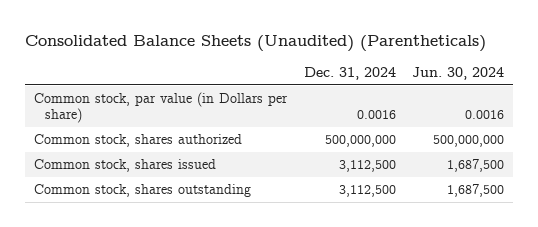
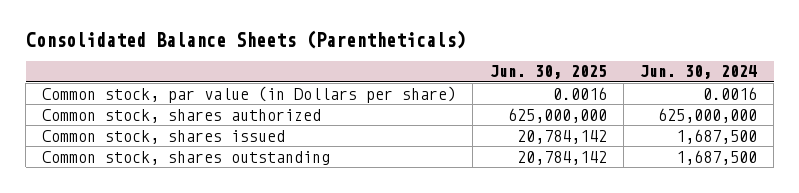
[25,35,487,53] Consolidated Balance Sheets (Unaudited) (Parentheticals) -> [25,29,466,49] Consolidated Balance Sheets (Parentheticals)
[303,66,396,80] Dec. 31, 2024 -> none
none -> [489,65,607,80] Jun. 30, 2025
[433,135,505,148] 500,000,000 -> [657,107,757,123] 625,000,000

